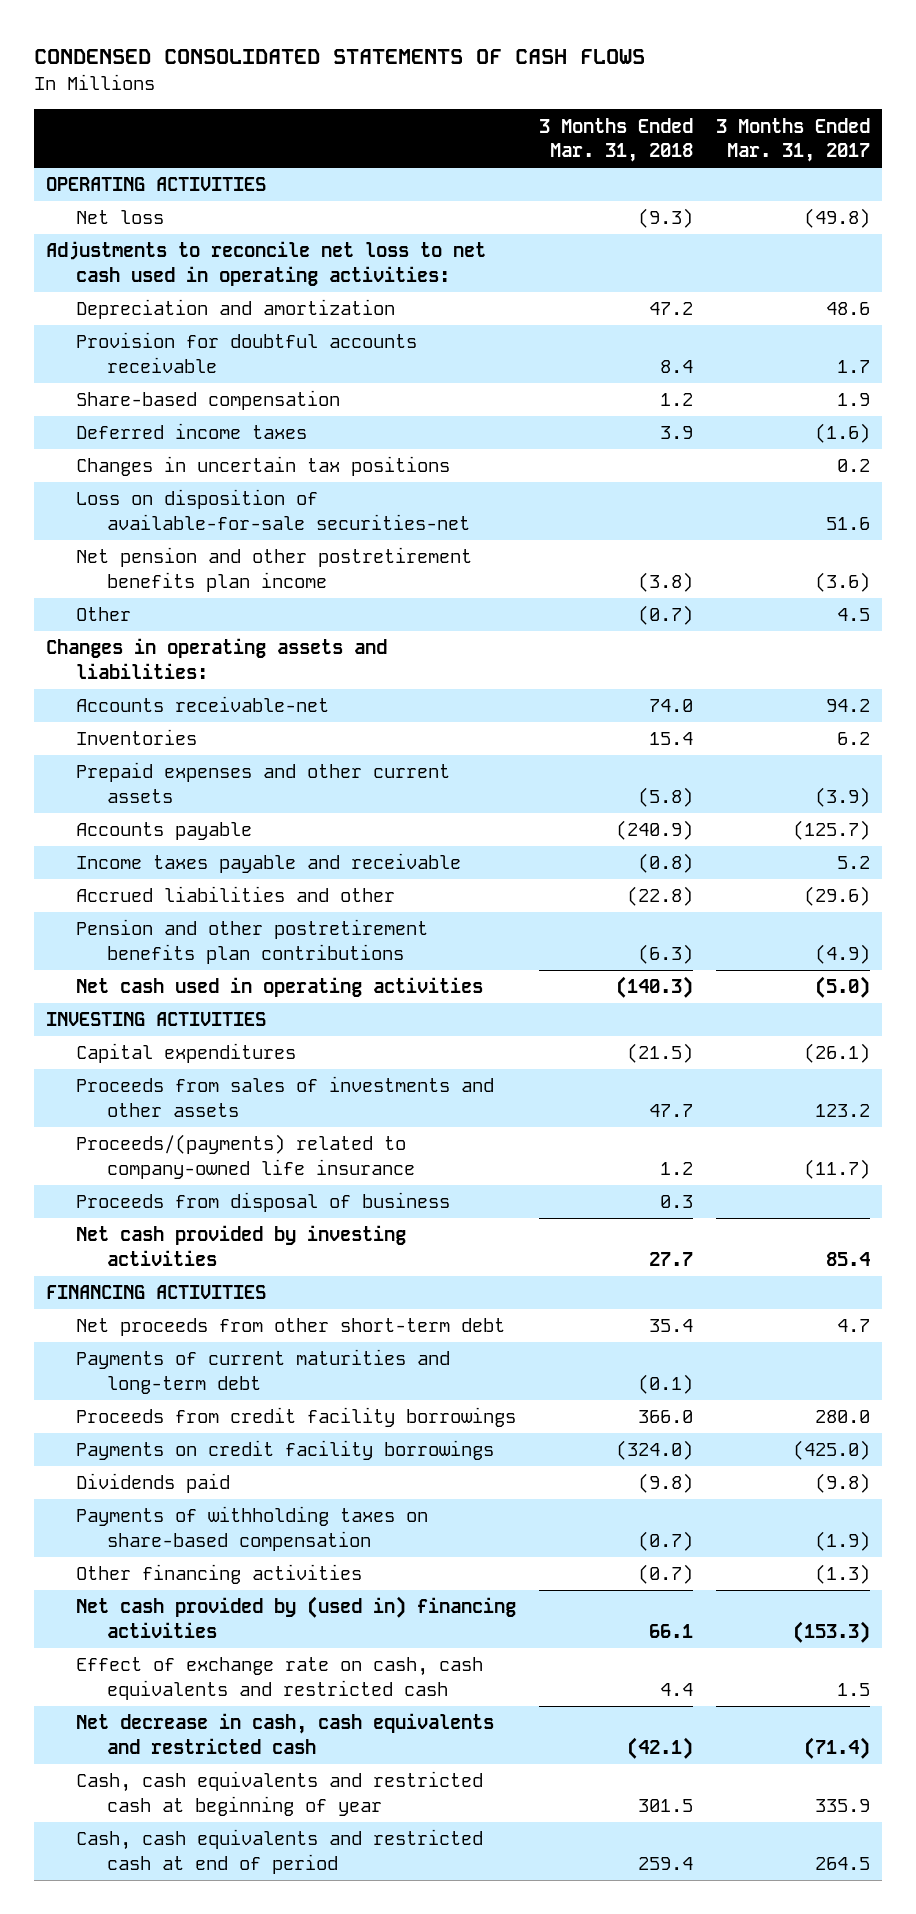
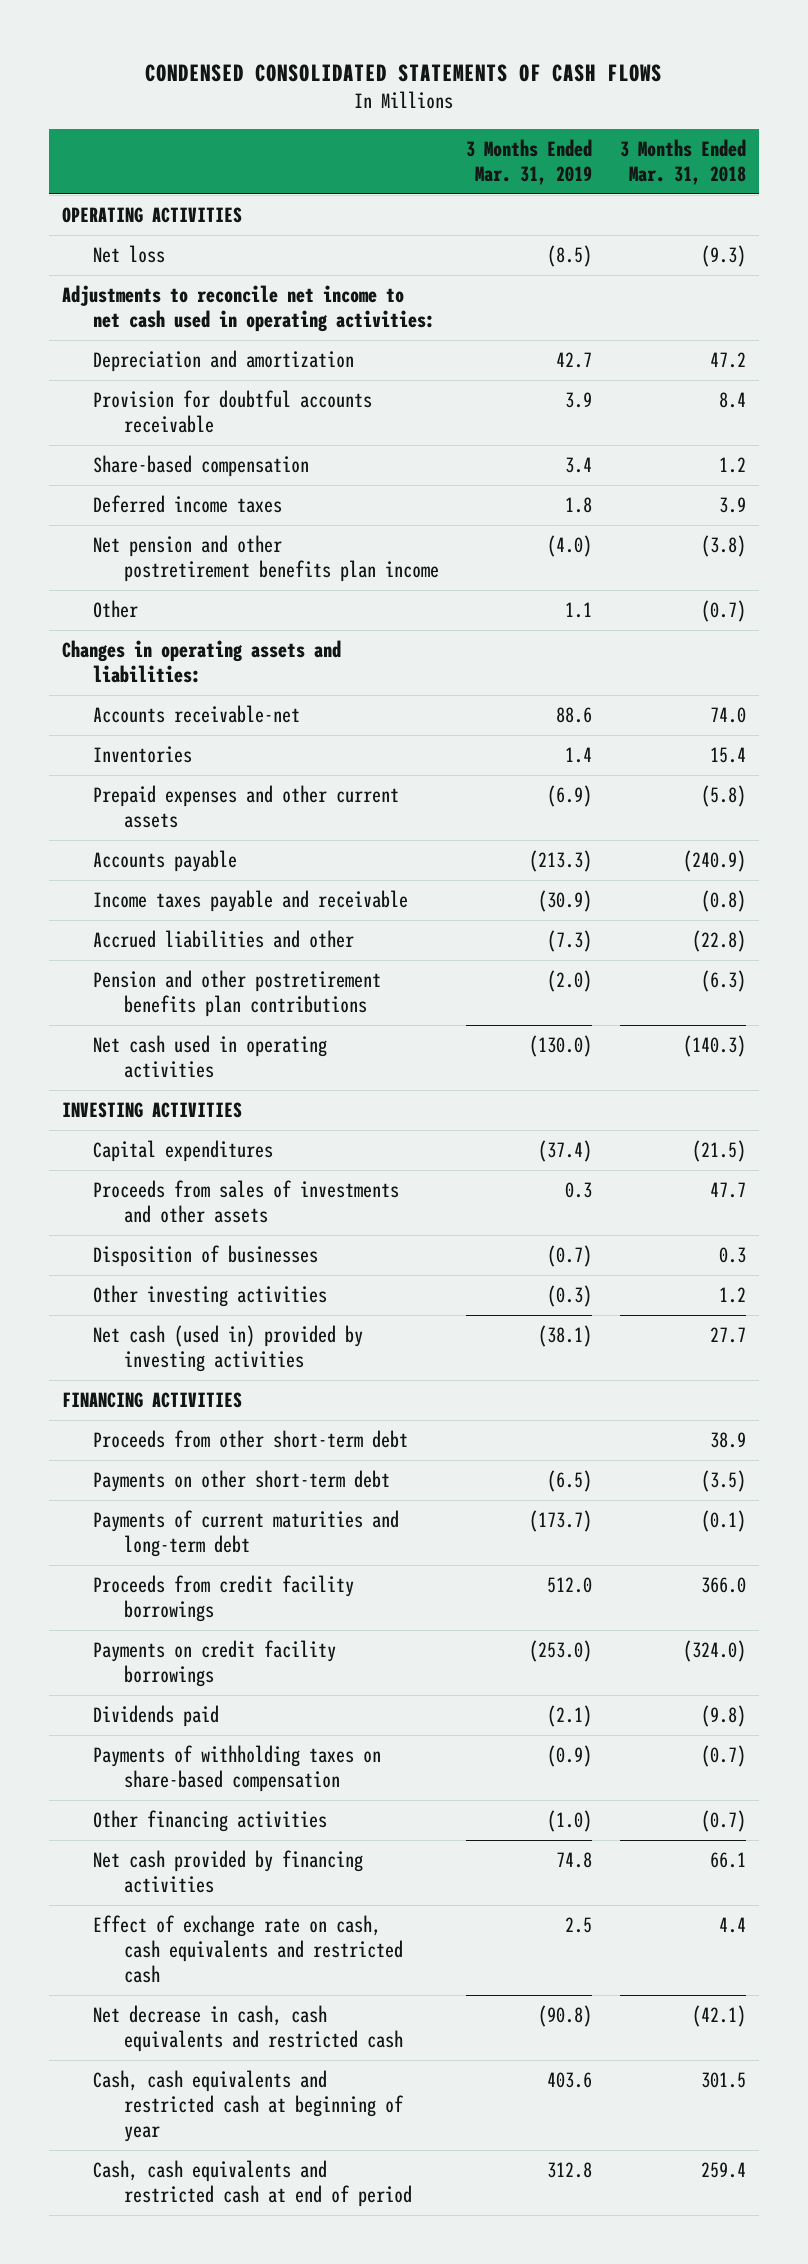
[716,117,871,163] 3 Months Ended Mar. 31, 2017 -> none
none -> [466,139,593,186] 3 Months Ended Mar. 31, 2019
[45,241,486,287] Adjustments to reconcile net loss to net cash used in operating activities: -> [62,285,436,333] Adjustments to reconcile net income to net cash used in operating activities:
[76,456,451,477] Changes in uncertain tax positions -> none
[76,489,470,531] Loss on disposition of available-for-sale securities-net -> none
[76,1134,415,1180] Proceeds/(payments) related to company-owned life insurance -> none
[76,1192,451,1213] Proceeds from disposal of business -> none
none -> [93,1245,319,1268] Disposition of businesses
none -> [93,1285,328,1308] Other investing activities
[76,1225,407,1267] Net cash provided by investing activities -> [93,1325,364,1373] Net cash (used in) provided by investing activities
[76,1318,506,1337] Net proceeds from other short-term debt -> [93,1430,409,1449] Proceeds from other short-term debt
[649,1319,694,1333] 35.4 -> [709,1432,746,1449] 38.9
none -> [93,1470,391,1493] Payments on other short-term debt
[76,1596,517,1639] Net cash provided by (used in) financing activities -> [93,1850,364,1894] Net cash provided by financing activities

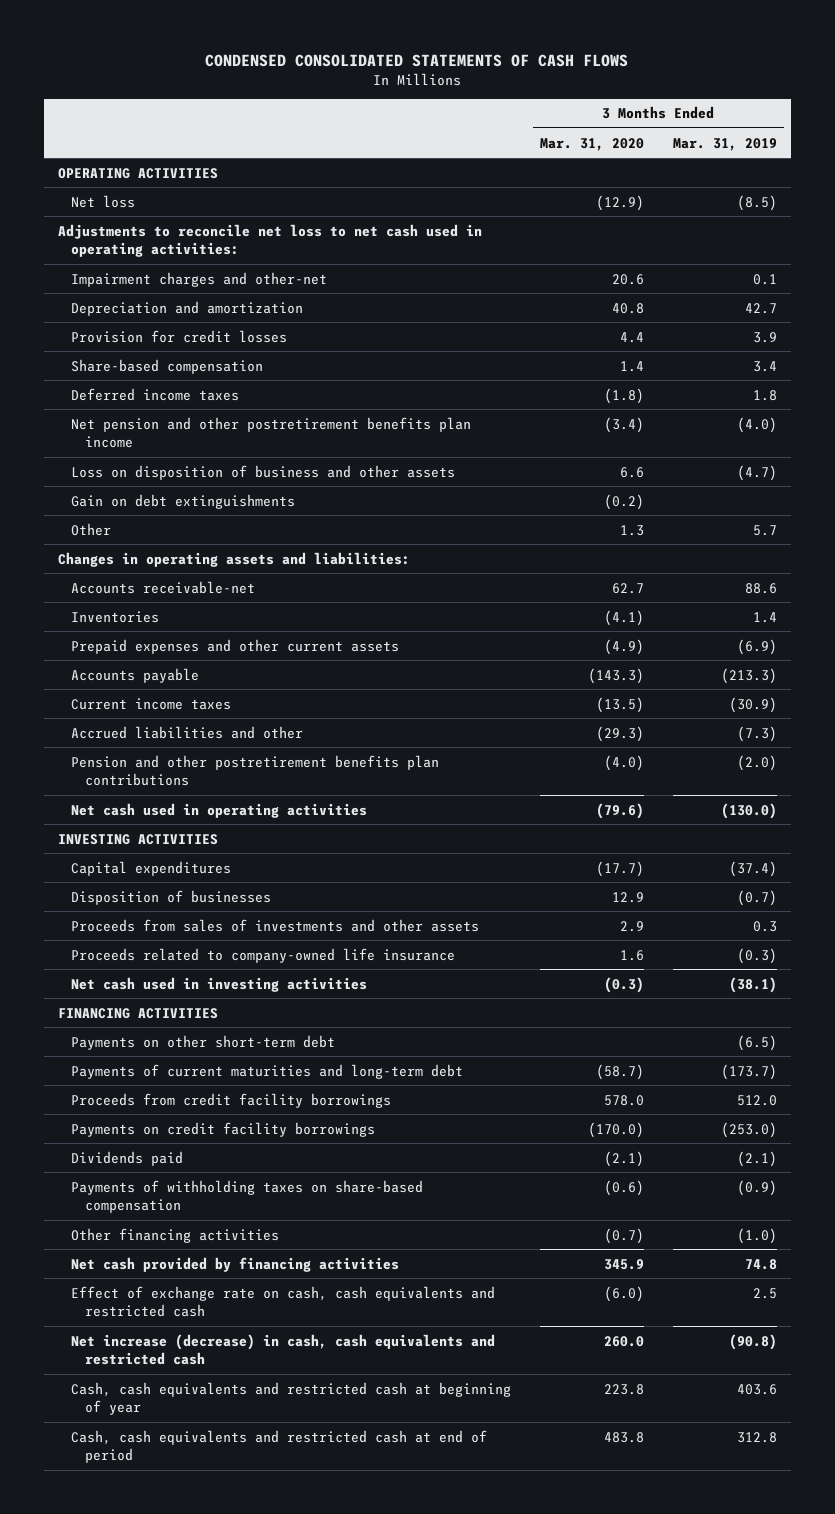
[619,139,746,186] 3 Months Ended Mar. 31, 2018 -> none
none -> [539,137,644,151] Mar. 31, 2020
[62,285,436,333] Adjustments to reconcile net income to net cash used in operating activities: -> [57,223,482,257] Adjustments to reconcile net loss to net cash used in operating activities:
none -> [71,271,328,287] Impairment charges and other-net
[93,390,373,434] Provision for doubtful accounts receivable -> [71,329,288,343] Provision for credit losses
none -> [71,464,456,480] Loss on disposition of business and other assets
none -> [71,493,296,509] Gain on debt extinguishments
[565,602,593,619] 1.1 -> [752,524,777,536] 5.7
[93,890,409,913] Income taxes payable and receivable -> [71,697,232,710] Current income taxes
[93,1285,328,1308] Other investing activities -> none
[93,1180,400,1224] Proceeds from sales of investments and other assets -> [71,918,480,932] Proceeds from sales of investments and other assets
none -> [71,947,456,963] Proceeds related to company-owned life insurance
[93,1325,364,1373] Net cash (used in) provided by investing activities -> [71,976,368,992] Net cash used in investing activities
[93,1430,409,1449] Proceeds from other short-term debt -> none
[93,2005,404,2053] Net decrease in cash, cash equivalents and restricted cash -> [71,1333,496,1365] Net increase (decrease) in cash, cash equivalents and restricted cash

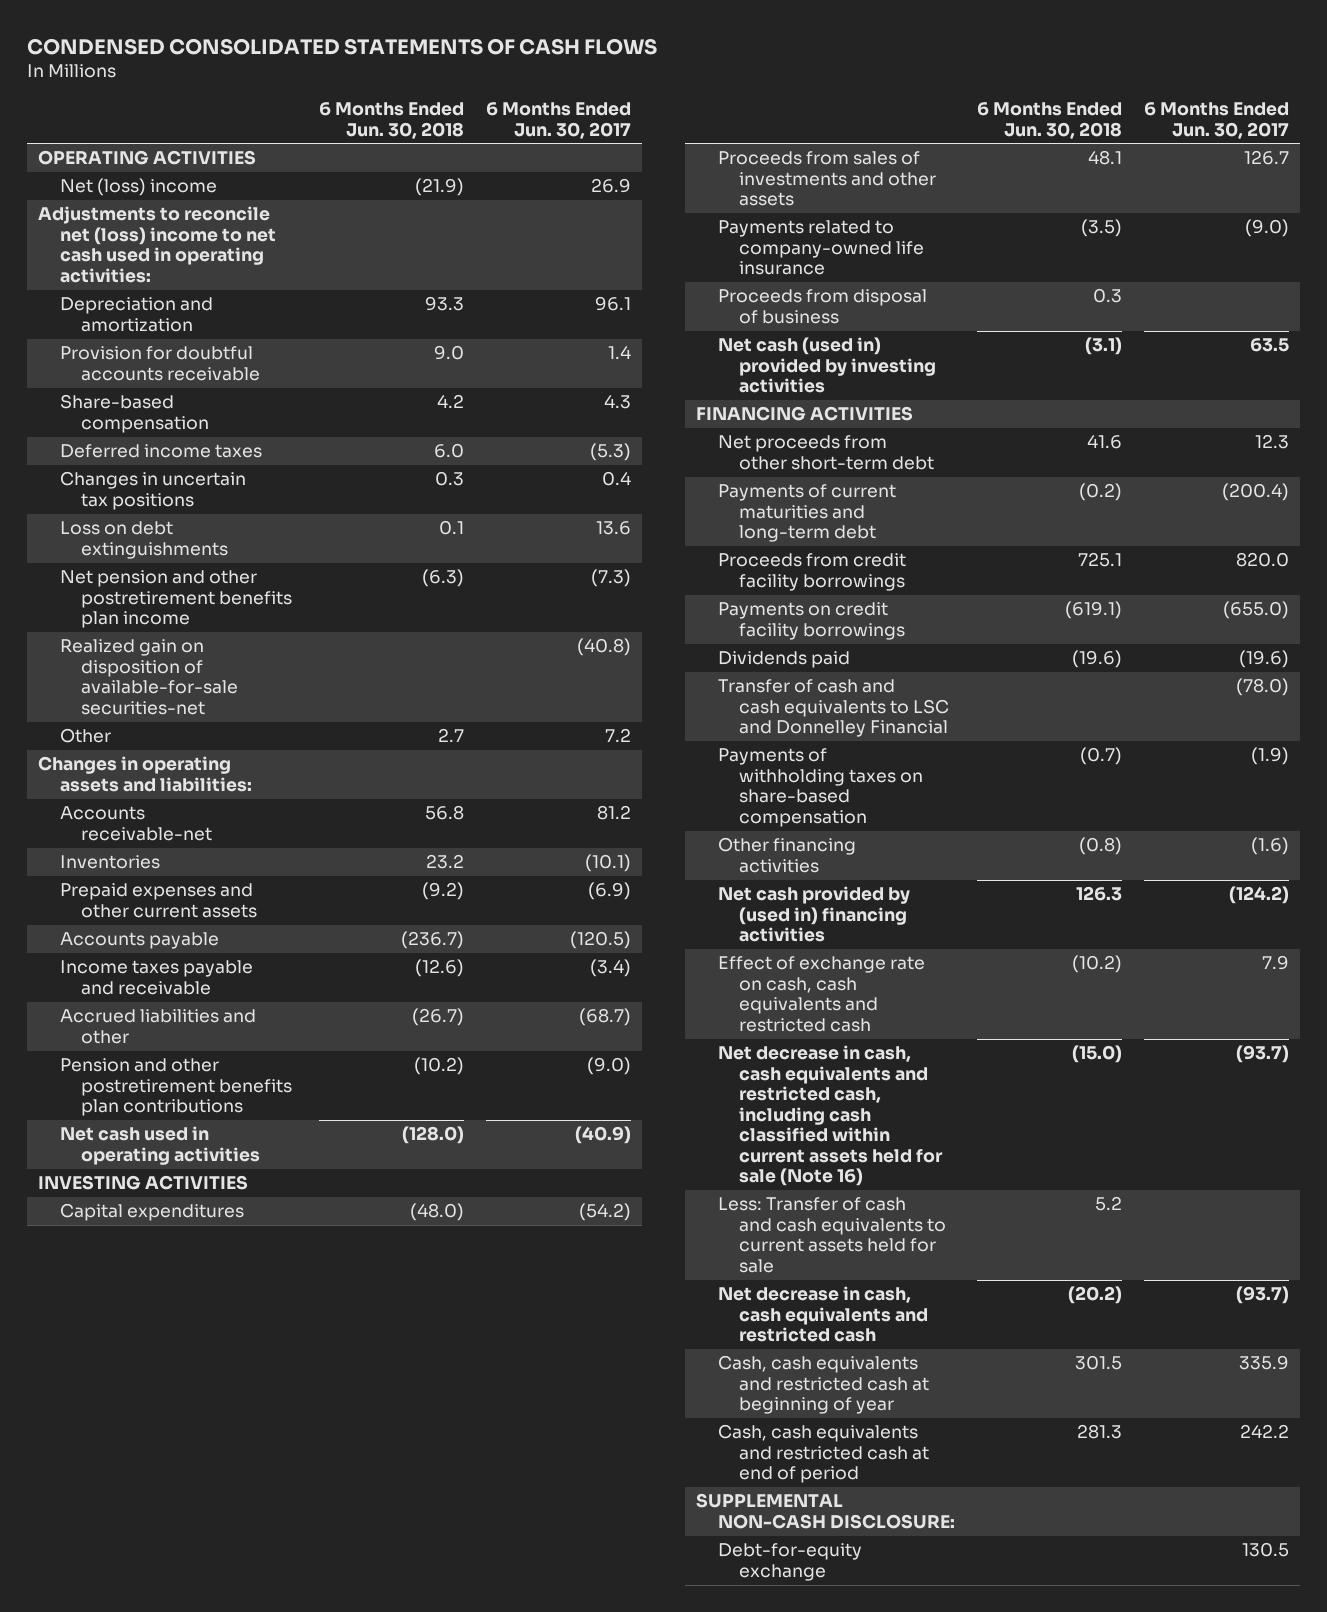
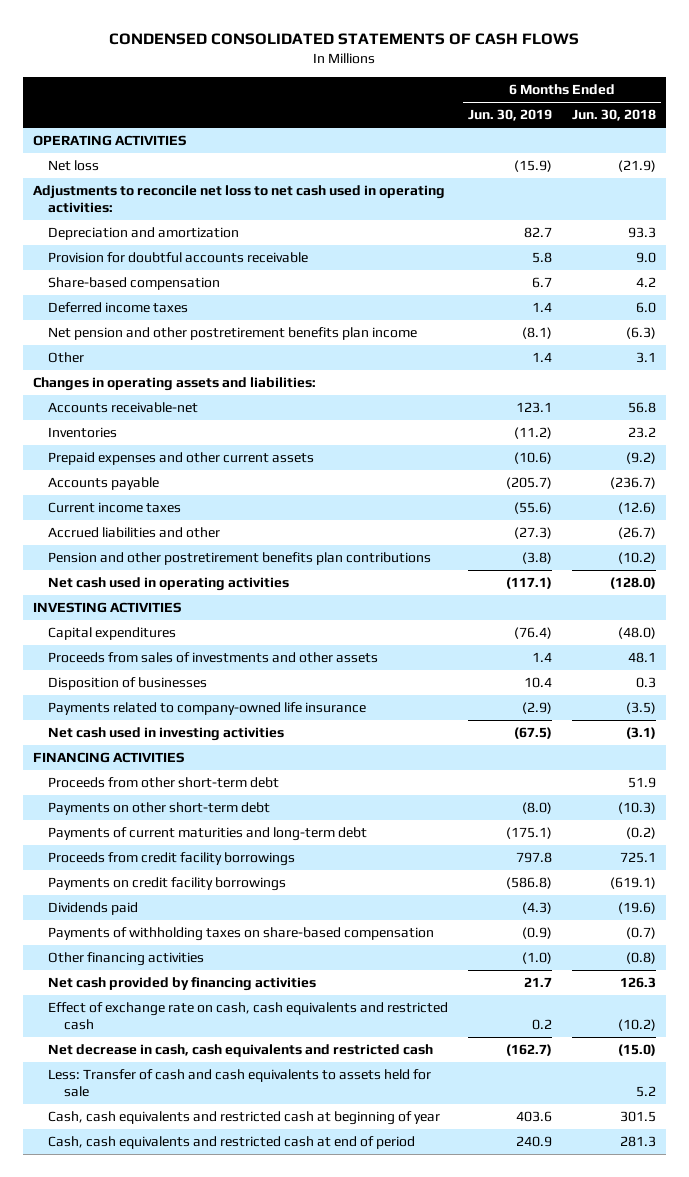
[485,102,631,139] 6 Months Ended Jun. 30, 2017 -> none
none -> [468,109,553,122] Jun. 30, 2019
[59,178,217,197] Net (loss) income -> [48,160,100,172] Net loss
[38,206,276,283] Adjustments to reconcile net (loss) income to net cash used in operating activities: -> [32,185,445,213] Adjustments to reconcile net loss to net cash used in operating activities:
[59,471,246,510] Changes in uncertain tax positions -> none
[59,521,228,559] Loss on debt extinguishments -> none
[59,639,238,715] Realized gain on disposition of available-for-sale securities-net -> none
[437,728,464,743] 2.7 -> [636,352,657,364] 3.1
[59,960,253,995] Income taxes payable and receivable -> [48,502,182,514] Current income taxes
none -> [48,677,208,691] Disposition of businesses
[717,289,927,324] Proceeds from disposal of business -> none
[717,337,936,394] Net cash (used in) provided by investing activities -> [48,727,285,742] Net cash used in investing activities
[717,435,934,470] Net proceeds from other short-term debt -> [48,777,280,789] Proceeds from other short-term debt
[1086,434,1122,450] 41.6 -> [628,777,657,789] 51.9
none -> [48,802,271,816] Payments on other short-term debt
[717,679,949,738] Transfer of cash and cash equivalents to LSC and Donnelley Financial -> none
[717,886,910,943] Net cash provided by (used in) financing activities -> [48,977,317,992] Net cash provided by financing activities
[717,1286,928,1343] Net decrease in cash, cash equivalents and restricted cash -> none
[717,1045,943,1187] Net decrease in cash, cash equivalents and restricted cash, including cash classified within current assets held for sale (Note 16) -> [48,1044,434,1058] Net decrease in cash, cash equivalents and restricted cash
[717,1197,946,1273] Less: Transfer of cash and cash equivalents to current assets held for sale -> [48,1069,432,1097] Less: Transfer of cash and cash equivalents to assets held for sale
[696,1493,955,1529] SUPPLEMENTAL NON-CASH DISCLOSURE: -> none
[717,1543,862,1581] Debt-for-equity exchange -> none

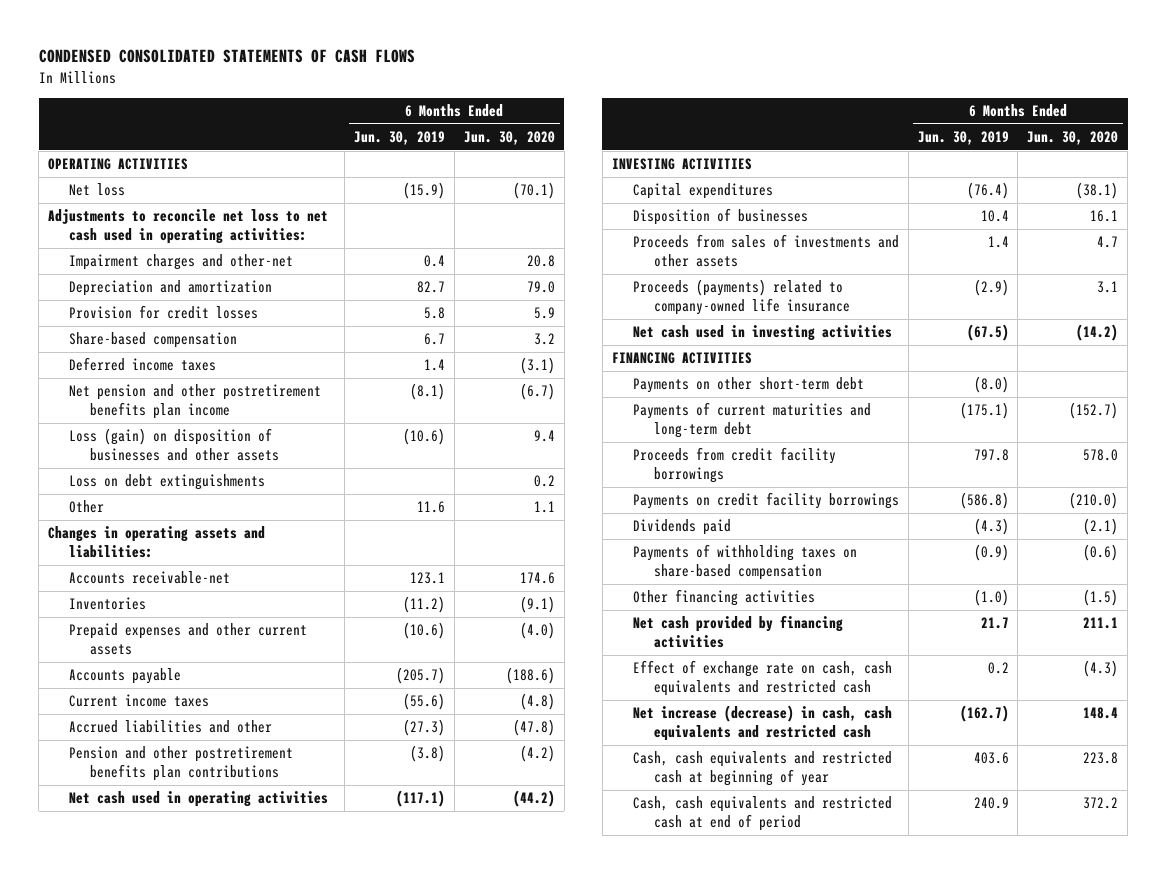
[572,109,657,122] Jun. 30, 2018 -> none
none -> [463,131,555,146] Jun. 30, 2020
none -> [69,254,294,271] Impairment charges and other-net
[48,252,309,264] Provision for doubtful accounts receivable -> [69,305,259,320] Provision for credit losses
none -> [69,428,280,462] Loss (gain) on disposition of businesses and other assets
none -> [69,474,266,491] Loss on debt extinguishments
[532,352,553,363] 1.4 -> [417,501,446,514] 11.6
[48,652,379,664] Proceeds from sales of investments and other assets -> [632,234,899,268] Proceeds from sales of investments and other assets
[48,702,367,716] Payments related to company-owned life insurance -> [632,279,850,316] Proceeds (payments) related to company-owned life insurance
[48,777,280,789] Proceeds from other short-term debt -> none
[48,1069,432,1097] Less: Transfer of cash and cash equivalents to assets held for sale -> none
[48,1044,434,1058] Net decrease in cash, cash equivalents and restricted cash -> [632,705,892,742] Net increase (decrease) in cash, cash equivalents and restricted cash

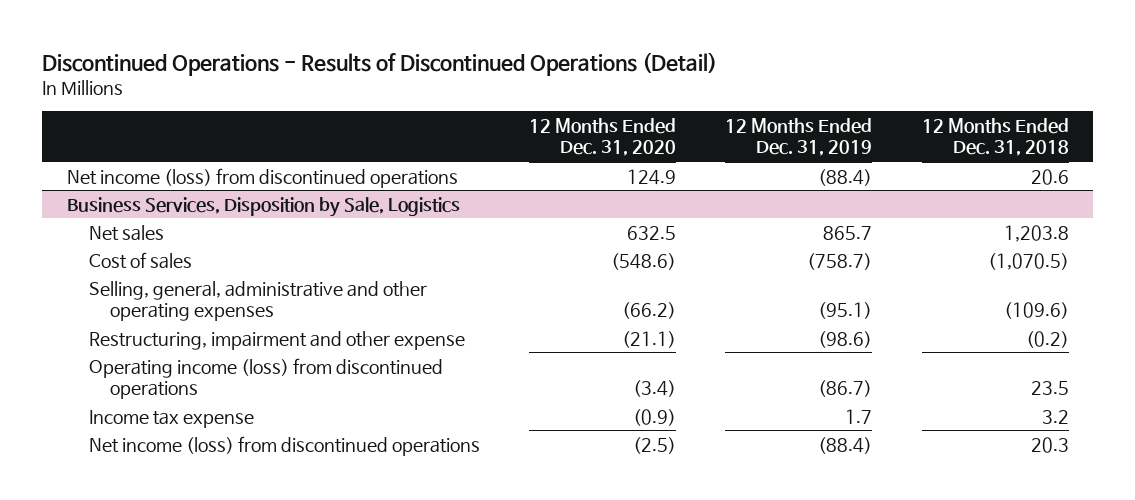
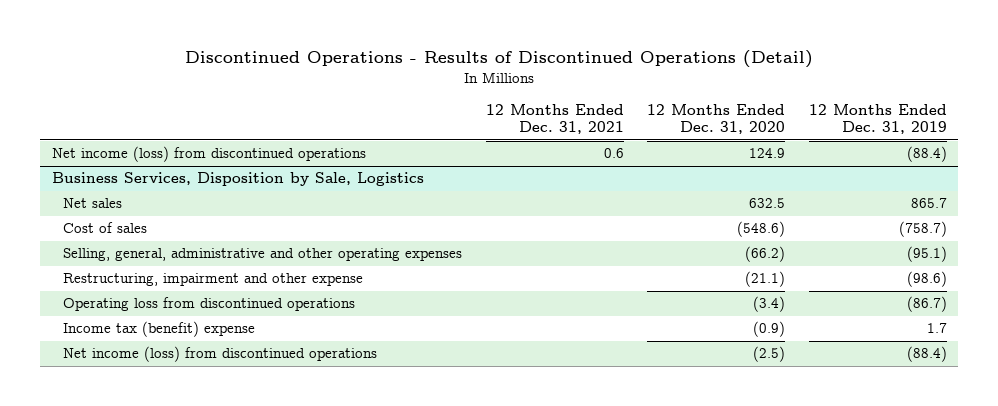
[921,117,1069,157] 12 Months Ended Dec. 31, 2018 -> none
none -> [485,104,624,135] 12 Months Ended Dec. 31, 2021
[88,357,443,400] Operating income (loss) from discontinued operations -> [62,297,355,312] Operating loss from discontinued operations
[88,409,254,428] Income tax expense -> [62,321,255,338] Income tax (benefit) expense

